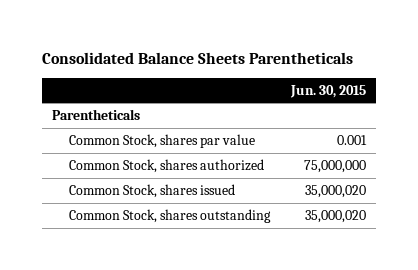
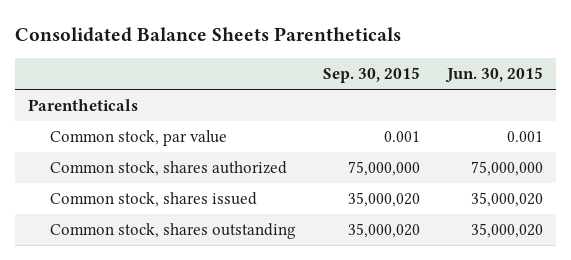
none -> [322,67,420,84] Sep. 30, 2015
[69,134,256,149] Common Stock, shares par value -> [49,130,227,147] Common stock, par value
[69,159,265,174] Common Stock, shares authorized -> [49,161,287,177] Common stock, shares authorized
[69,184,236,199] Common Stock, shares issued -> [49,192,257,208] Common stock, shares issued
[69,209,272,224] Common Stock, shares outstanding -> [49,223,296,240] Common stock, shares outstanding

